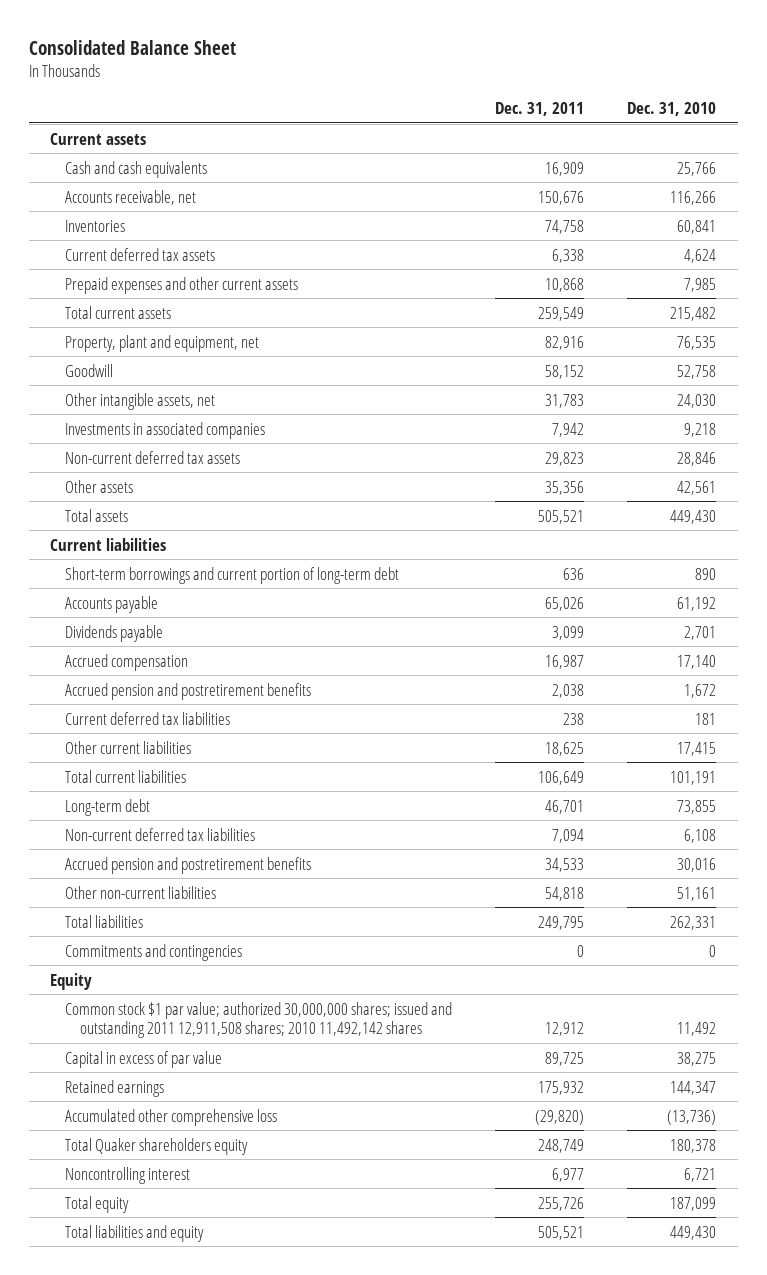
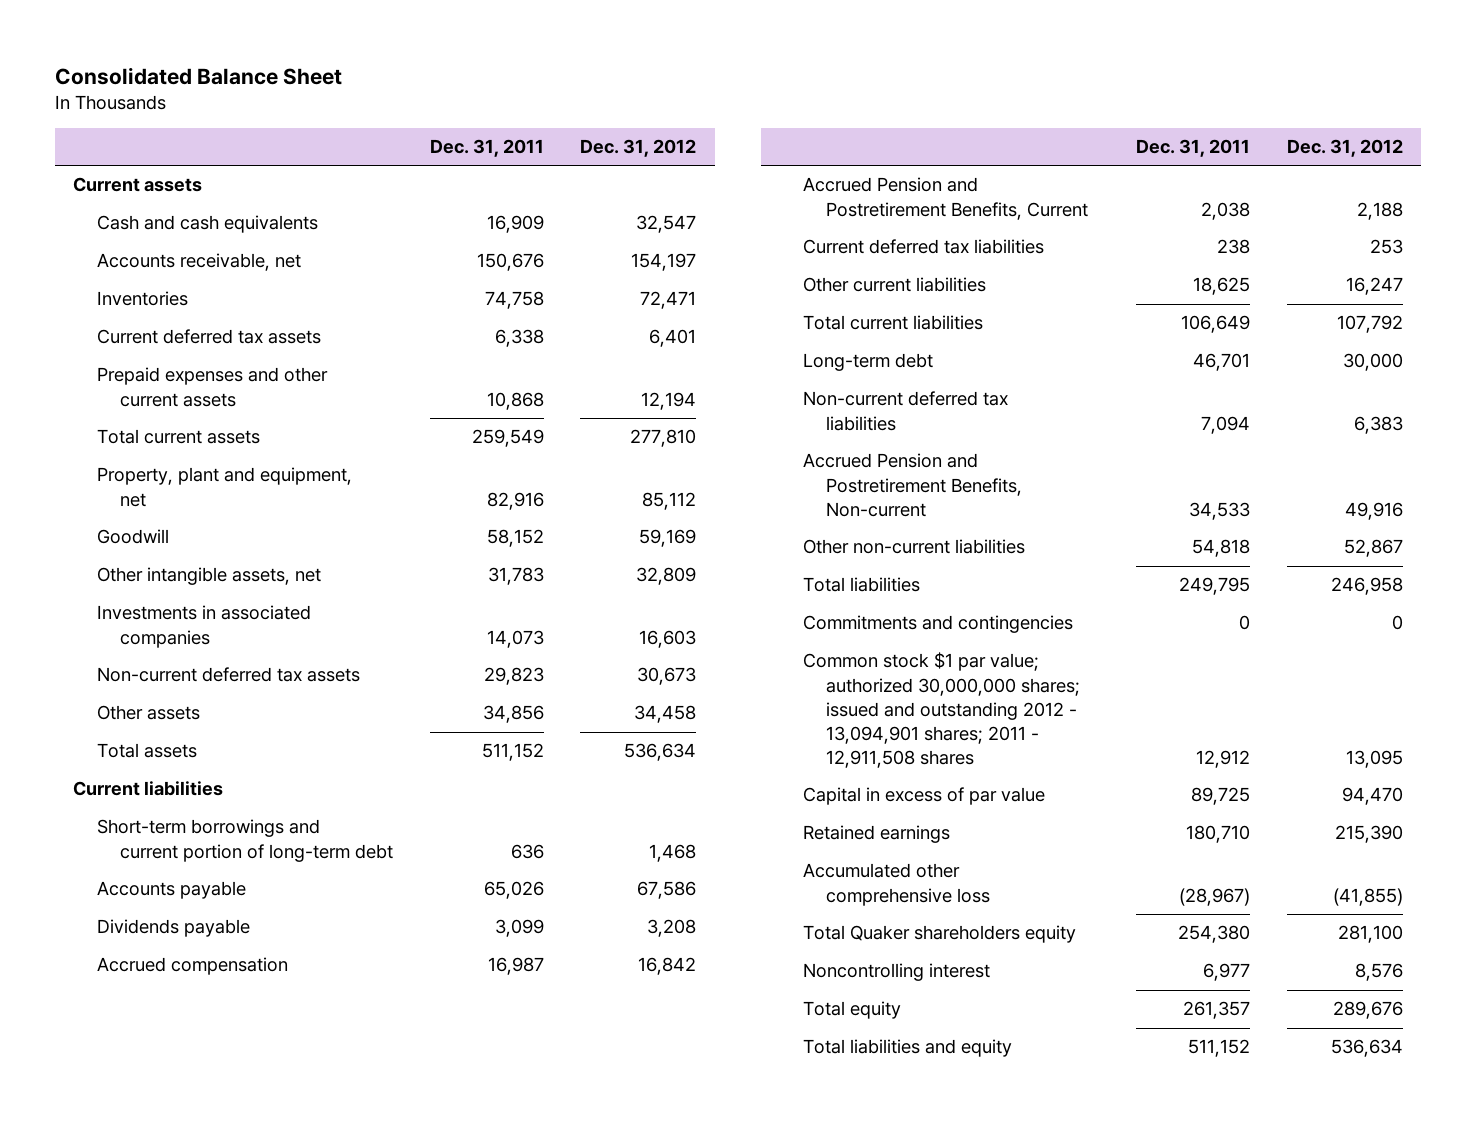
[627,102,717,117] Dec. 31, 2010 -> none
none -> [580,139,697,158] Dec. 31, 2012
[552,422,585,437] 7,942 -> [486,629,544,648] 14,073
[545,480,585,495] 35,356 -> [482,705,544,724] 34,856
[538,509,585,524] 505,521 -> [481,743,544,762] 511,152
[65,682,312,700] Accrued pension and postretirement benefits -> [803,177,1089,220] Accrued Pension and Postretirement Benefits, Current
[65,856,312,874] Accrued pension and postretirement benefits -> [803,453,1023,517] Accrued Pension and Postretirement Benefits, Non-current
[50,972,93,990] Equity -> none
[65,1001,453,1039] Common stock $1 par value; authorized 30,000,000 shares; issued and outstanding 2011 12,911,508 shares; 2010 11,492,142 shares -> [803,652,1081,769] Common stock $1 par value; authorized 30,000,000 shares; issued and outstanding 2012 - 13,094,901 shares; 2011 - 12,911,508 shares
[538,1080,585,1095] 175,932 -> [1186,825,1251,844] 180,710
[535,1109,585,1125] (29,820) -> [1179,887,1251,906] (28,967)
[538,1138,585,1153] 248,749 -> [1178,925,1251,944] 254,380
[538,1196,585,1211] 255,726 -> [1183,1001,1251,1020] 261,357
[538,1225,585,1240] 505,521 -> [1188,1039,1251,1058] 511,152

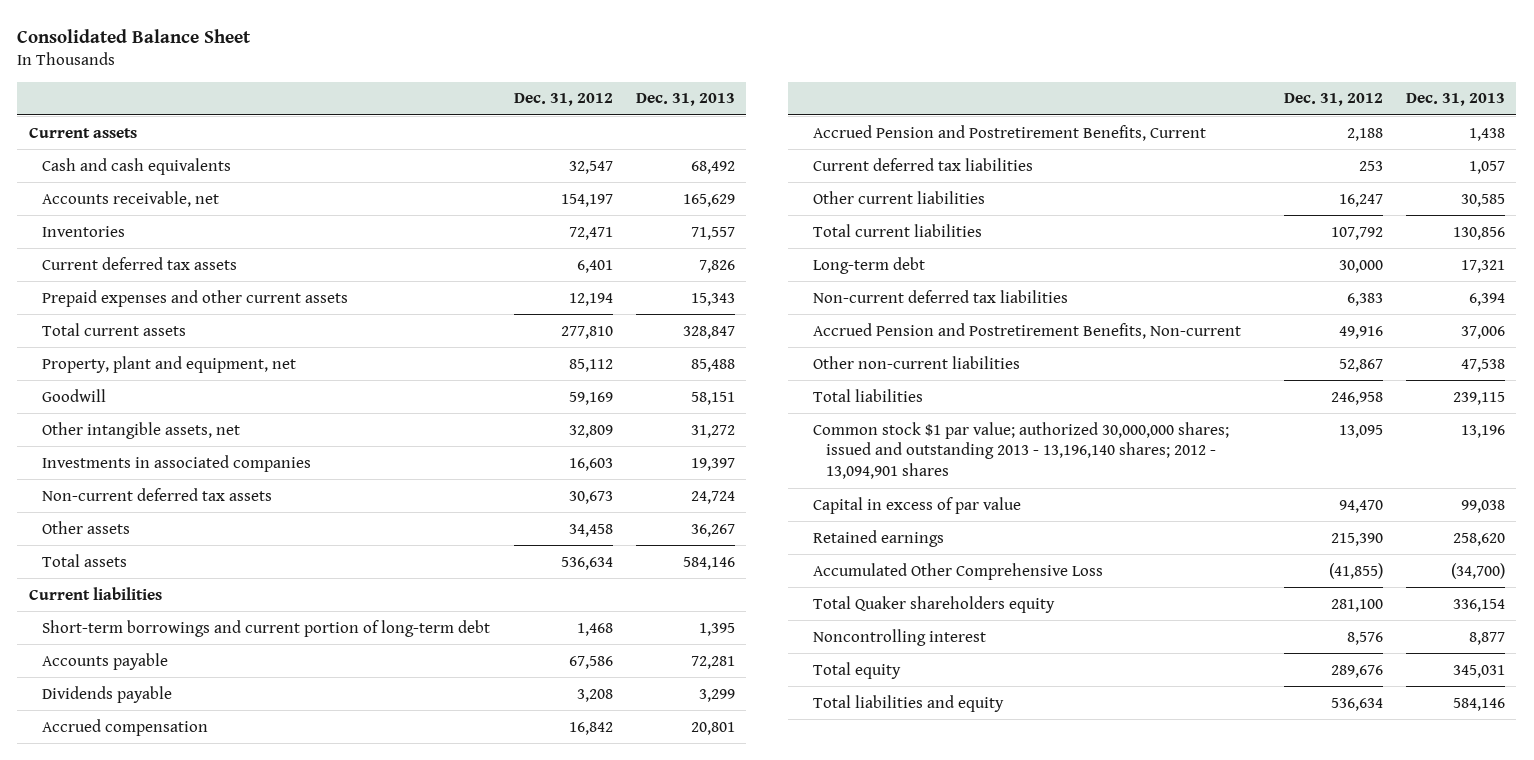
[429,139,544,158] Dec. 31, 2011 -> none
none -> [635,93,735,107] Dec. 31, 2013
[803,615,1074,634] Commitments and contingencies -> none
[803,652,1081,769] Common stock $1 par value; authorized 30,000,000 shares; issued and outstanding 2012 - 13,094,901 shares; 2011 - 12,911,508 shares -> [812,421,1229,480] Common stock $1 par value; authorized 30,000,000 shares; issued and outstanding 2013 - 13,196,140 shares; 2012 - 13,094,901 shares
[803,863,991,906] Accumulated other comprehensive loss -> [812,562,1103,580] Accumulated Other Comprehensive Loss

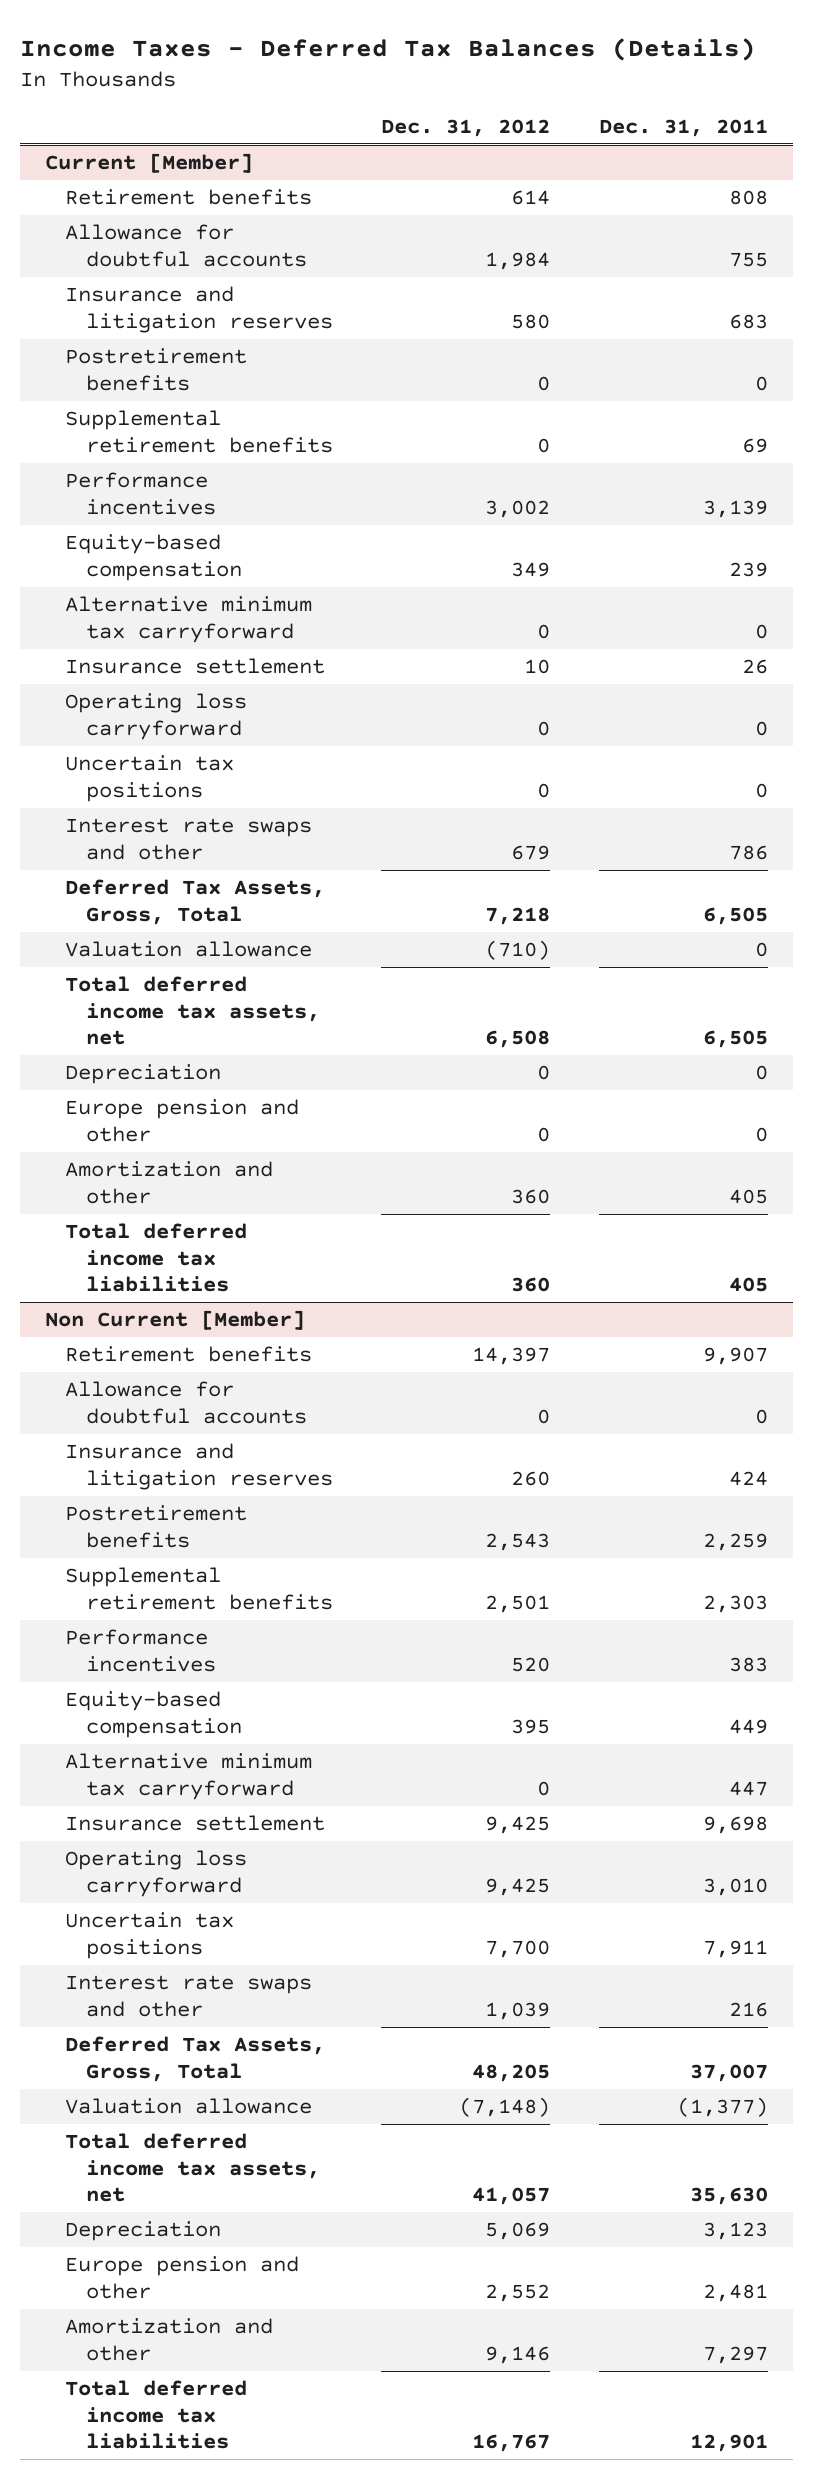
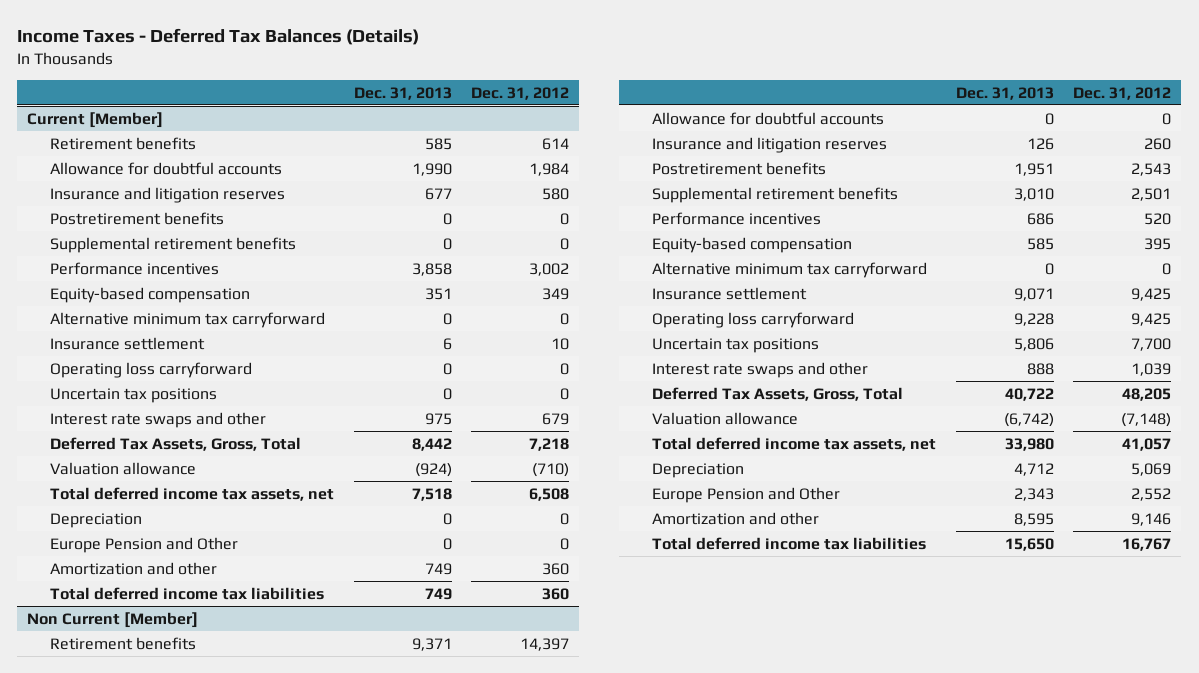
[599,119,769,138] Dec. 31, 2011 -> none
none -> [353,86,452,100] Dec. 31, 2013
[65,1099,300,1142] Europe pension and other -> [50,536,239,553] Europe Pension and Other
[65,2256,300,2299] Europe pension and other -> [652,486,841,503] Europe Pension and Other

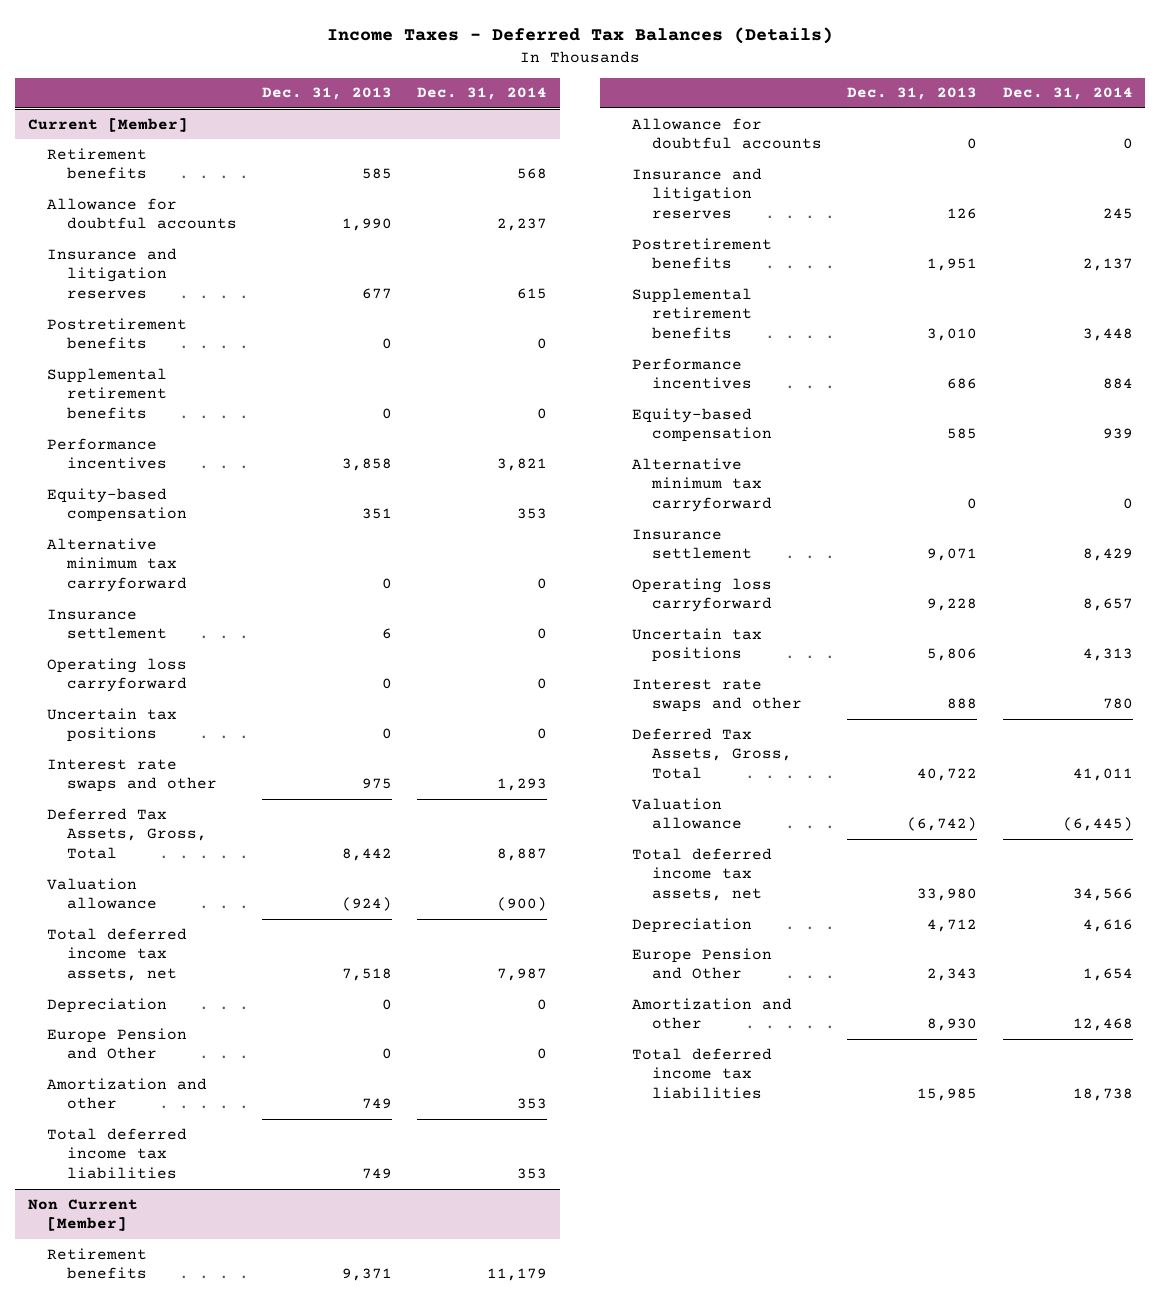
[471,86,570,100] Dec. 31, 2012 -> none
none -> [417,87,548,101] Dec. 31, 2014
[1013,512,1054,526] 8,595 -> [927,1018,978,1032] 8,930
[1004,537,1054,551] 15,650 -> [917,1088,978,1102] 15,985

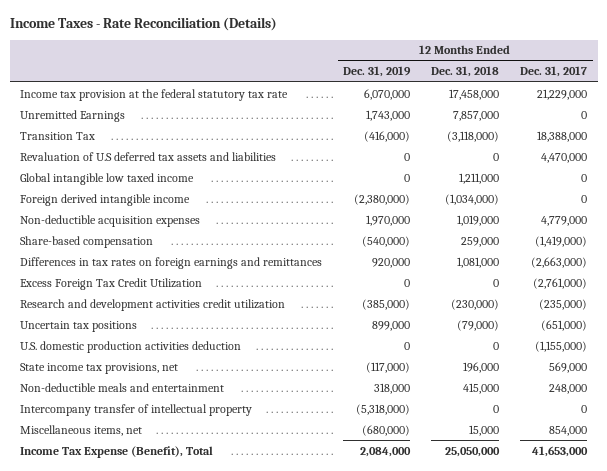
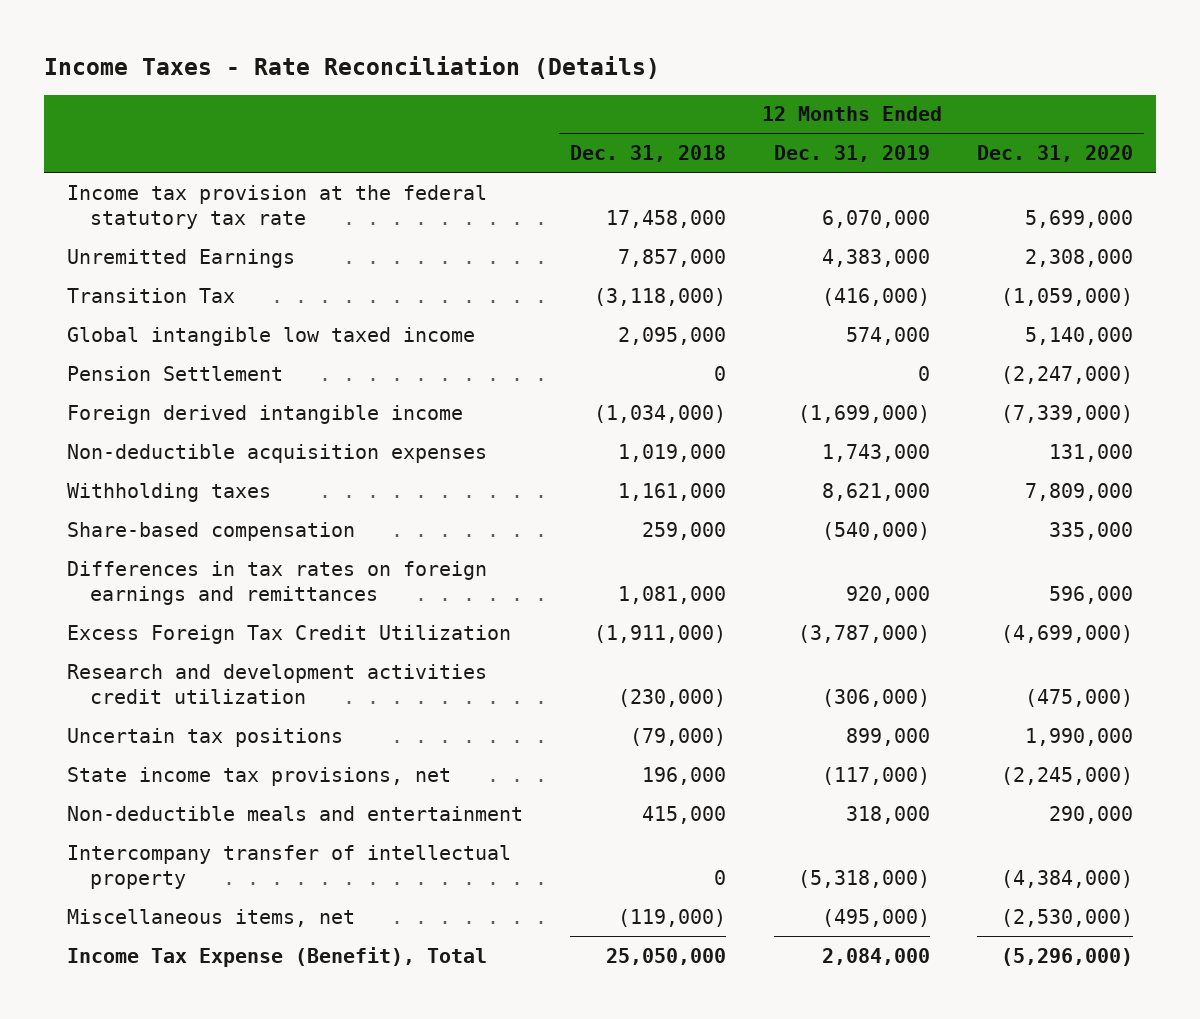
[520,66,588,78] Dec. 31, 2017 -> none
none -> [976,145,1133,163] Dec. 31, 2020
[366,109,411,121] 1,743,000 -> [821,248,930,267] 4,383,000
[20,151,277,161] Revaluation of U.S deferred tax assets and liabilities -> none
[404,173,411,182] 0 -> [845,326,930,345] 574,000
[459,172,500,184] 1,211,000 -> [618,326,727,345] 2,095,000
none -> [67,365,284,381] Pension Settlement
[354,193,411,205] (2,380,000) -> [797,404,930,423] (1,699,000)
[366,214,411,226] 1,970,000 -> [821,443,930,462] 1,743,000
none -> [67,482,272,502] Withholding taxes
[404,278,411,287] 0 -> [797,624,930,643] (3,787,000)
[493,278,500,287] 0 -> [594,624,727,643] (1,911,000)
[362,298,411,310] (385,000) -> [821,688,930,707] (306,000)
[20,340,242,353] U.S. domestic production activities deduction -> none
[362,424,411,436] (680,000) -> [821,908,930,927] (495,000)
[469,424,500,436] 15,000 -> [618,908,727,927] (119,000)

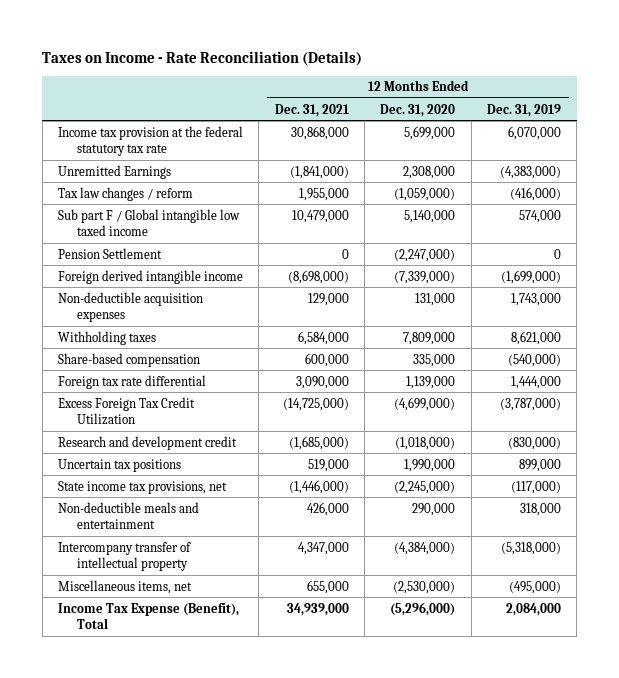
[43,55,660,79] Income Taxes - Rate Reconciliation (Details) -> [42,50,363,66] Taxes on Income - Rate Reconciliation (Details)
[570,145,727,163] Dec. 31, 2018 -> none
none -> [274,103,349,117] Dec. 31, 2021
[821,248,930,267] 4,383,000 -> [499,165,561,179] (4,383,000)
[67,287,236,303] Transition Tax -> [58,186,194,201] Tax law changes / reform
[67,326,476,346] Global intangible low taxed income -> [58,208,241,237] Sub part F / Global intangible low taxed income
[67,560,488,605] Differences in tax rates on foreign earnings and remittances -> none
none -> [58,374,207,389] Foreign tax rate differential
[67,663,488,704] Research and development activities credit utilization -> [58,435,238,450] Research and development credit
[821,688,930,707] (306,000) -> [507,436,561,450] (830,000)
[1024,688,1133,707] (475,000) -> [395,436,456,450] (1,018,000)

